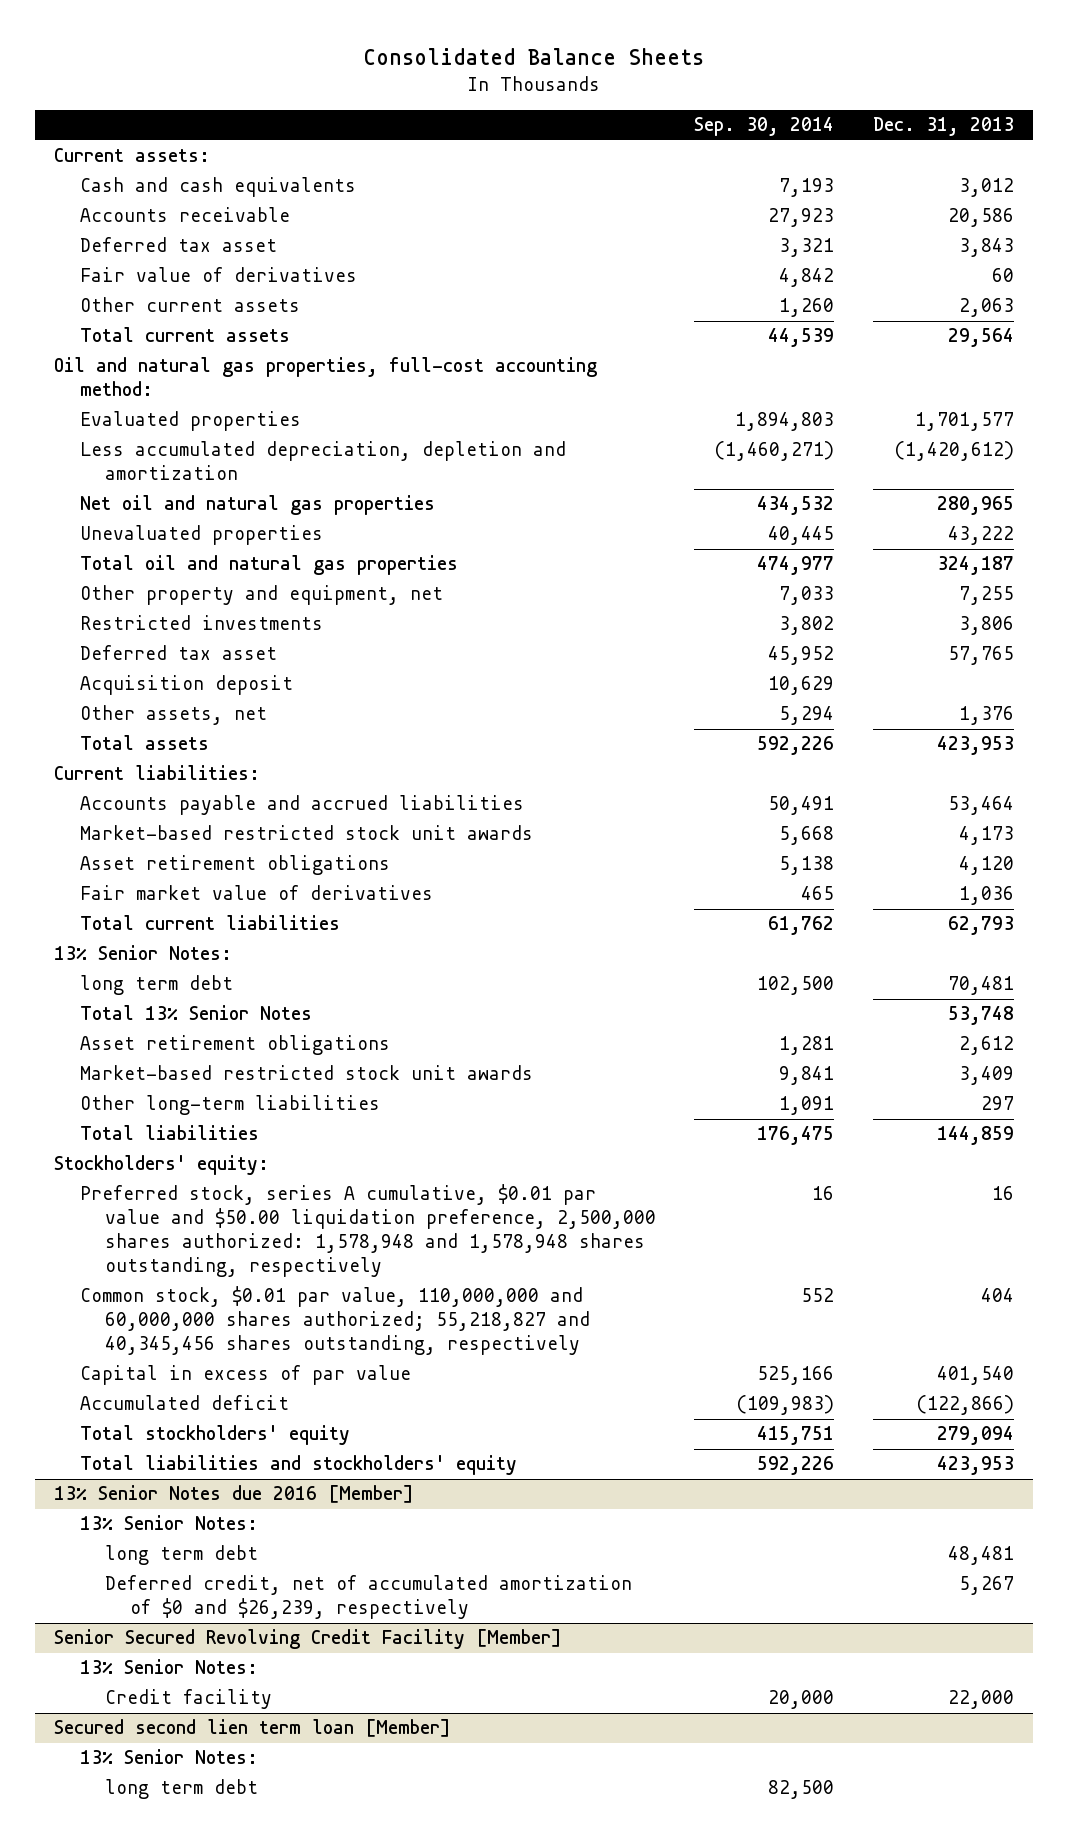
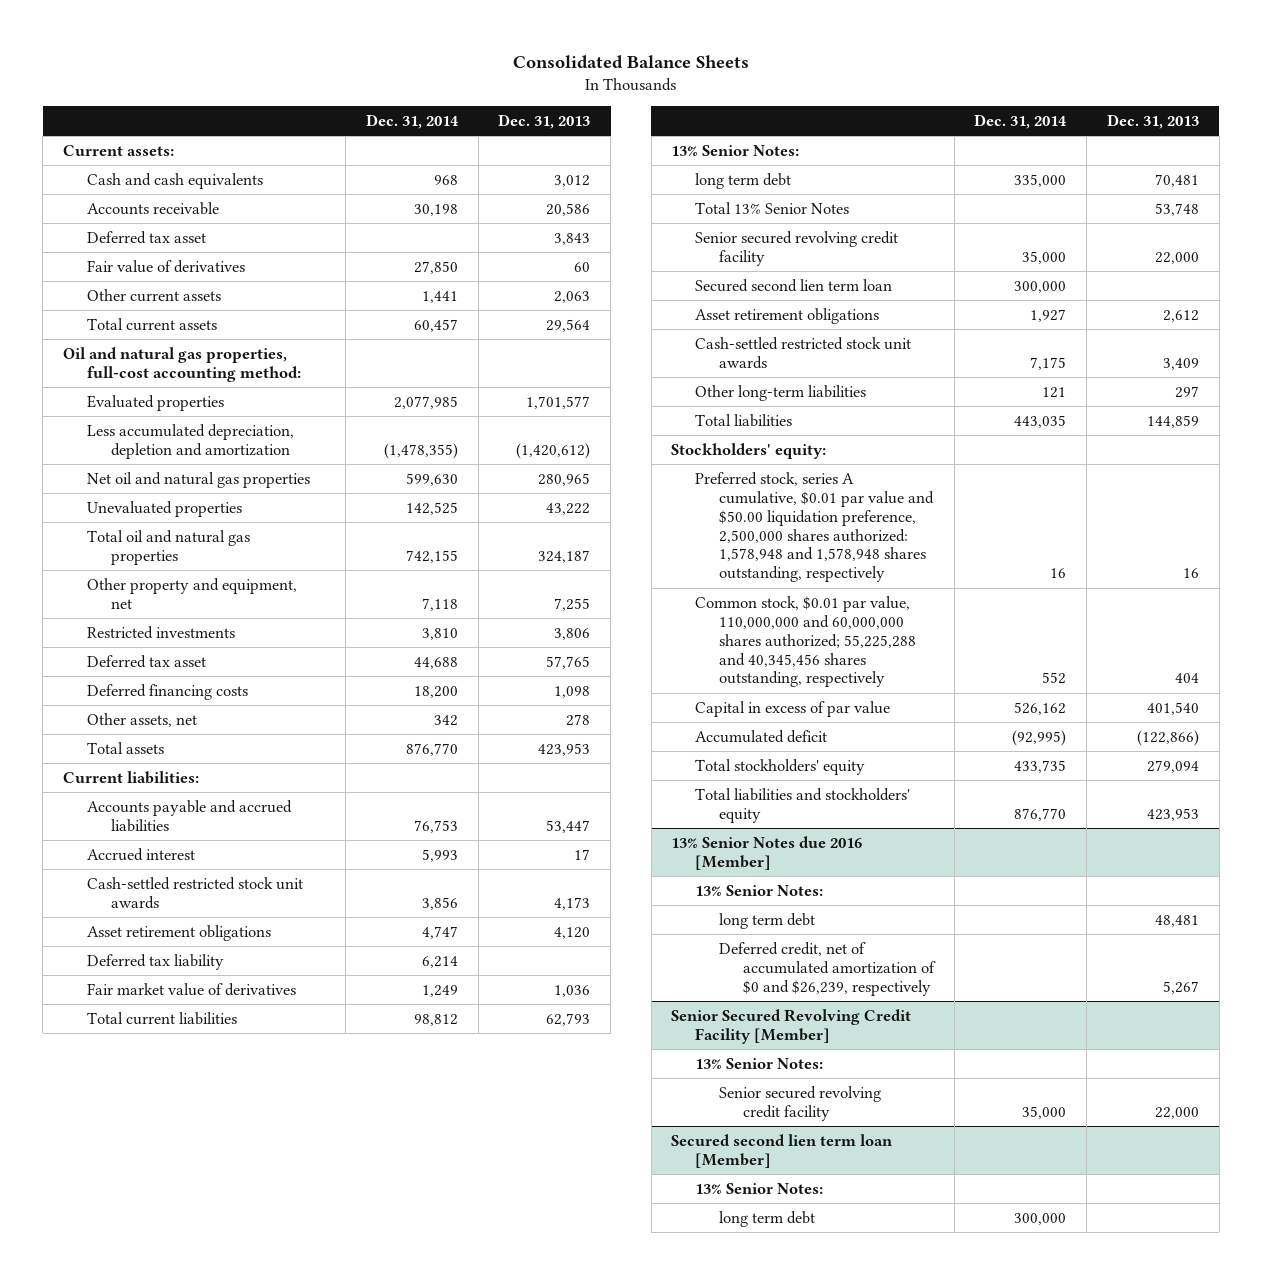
[694,117,835,137] Sep. 30, 2014 -> none
none -> [365,113,459,129] Dec. 31, 2014
[79,675,293,696] Acquisition deposit -> none
none -> [86,683,248,700] Deferred financing costs
[958,706,1014,726] 1,376 -> [566,713,591,726] 278
[947,796,1014,816] 53,464 -> [546,819,591,833] 53,447
none -> [86,847,195,861] Accrued interest
[79,825,533,841] Market-based restricted stock unit awards -> [86,876,303,909] Cash-settled restricted stock unit awards
none -> [86,953,224,970] Deferred tax liability
none -> [695,230,899,266] Senior secured revolving credit facility
none -> [695,278,893,292] Secured second lien term loan
[79,1065,533,1081] Market-based restricted stock unit awards -> [695,336,912,369] Cash-settled restricted stock unit awards
[79,1286,590,1356] Common stock, $0.01 par value, 110,000,000 and 60,000,000 shares authorized; 55,218,827 and 40,345,456 shares outstanding, respectively -> [695,595,917,688] Common stock, $0.01 par value, 110,000,000 and 60,000,000 shares authorized; 55,225,288 and 40,345,456 shares outstanding, respectively
[104,1689,272,1710] Credit facility -> [719,1085,882,1121] Senior secured revolving credit facility

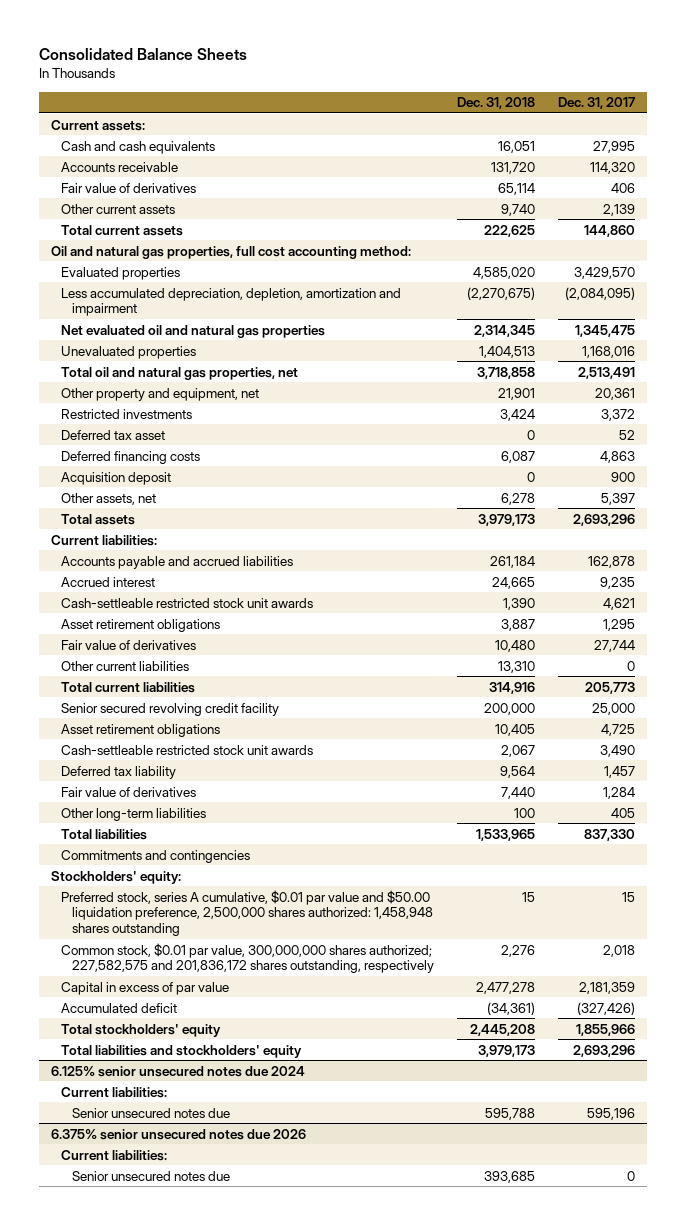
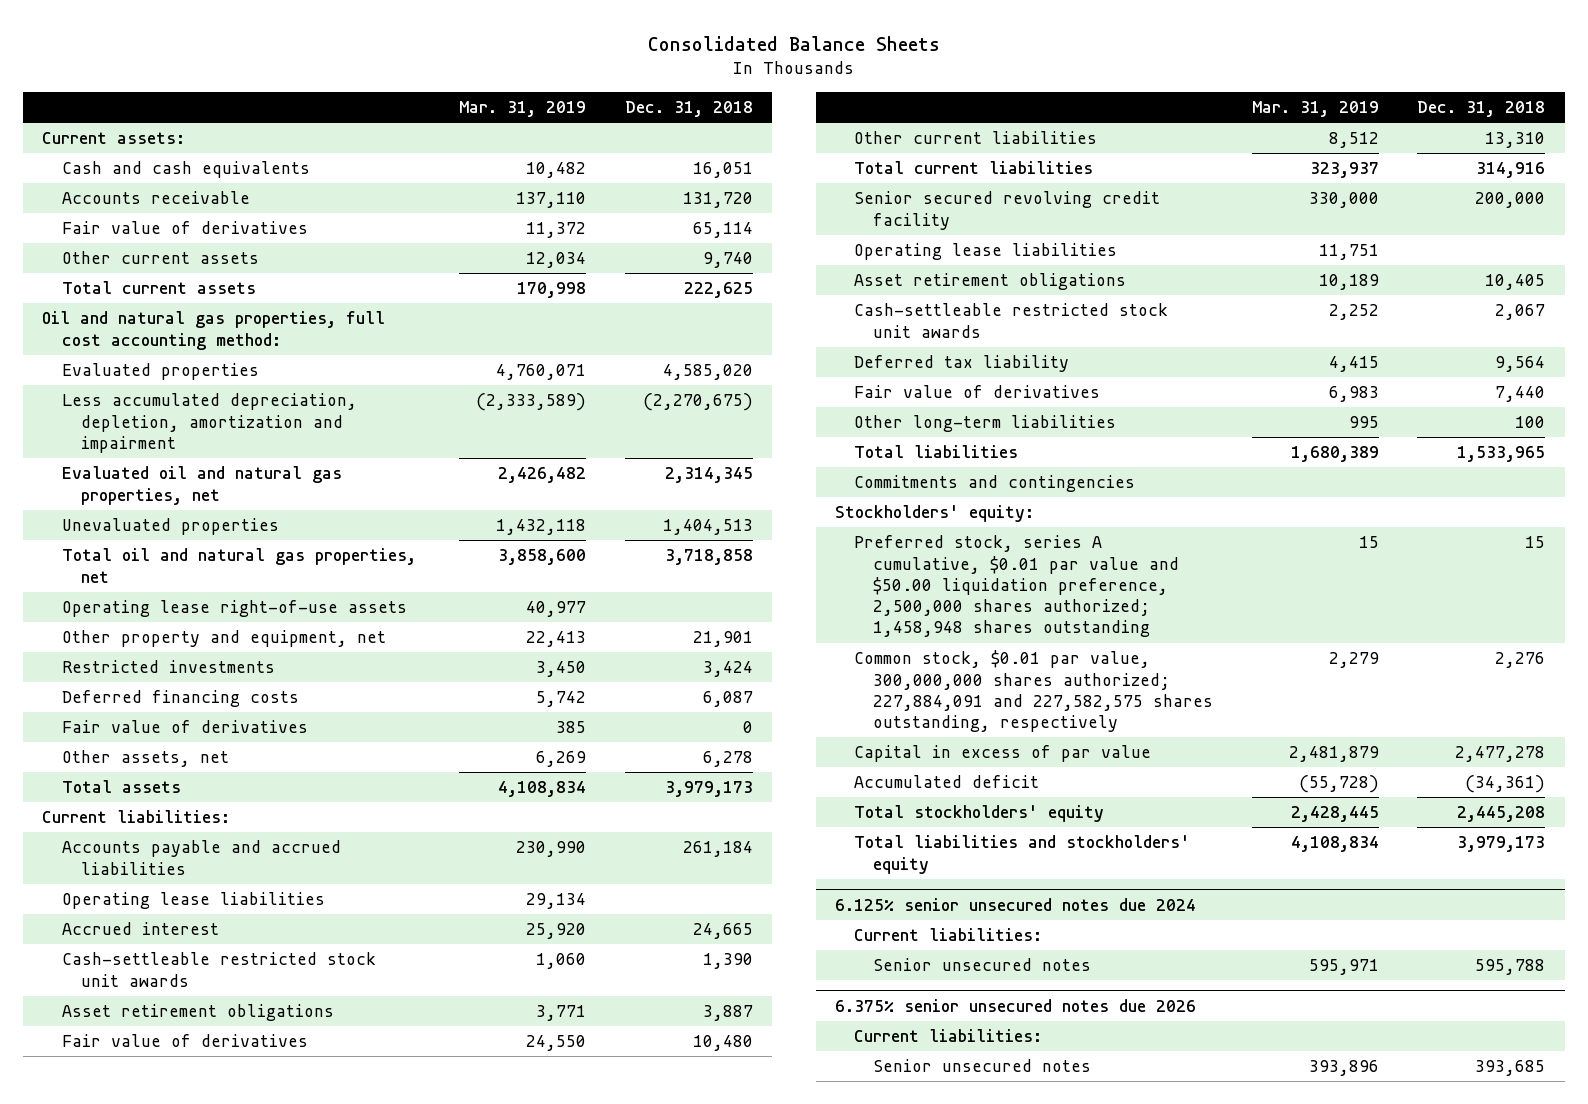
[558,97,636,110] Dec. 31, 2017 -> none
none -> [459,101,587,118] Mar. 31, 2019
[61,324,326,338] Net evaluated oil and natural gas properties -> [61,466,342,505] Evaluated oil and natural gas properties, net
none -> [61,600,407,618] Operating lease right-of-use assets
[61,429,166,440] Deferred tax asset -> none
[61,471,172,485] Acquisition deposit -> none
none -> [61,720,308,734] Fair value of derivatives
none -> [61,892,325,910] Operating lease liabilities
none -> [854,243,1118,261] Operating lease liabilities
[61,889,433,937] Preferred stock, series A cumulative, $0.01 par value and $50.00 liquidation preference, 2,500,000 shares authorized: 1,458,948 shares outstanding -> [854,535,1180,638] Preferred stock, series A cumulative, $0.01 par value and $50.00 liquidation preference, 2,500,000 shares authorized; 1,458,948 shares outstanding
[61,942,434,974] Common stock, $0.01 par value, 300,000,000 shares authorized; 227,582,575 and 201,836,172 shares outstanding, respectively -> [854,650,1214,733] Common stock, $0.01 par value, 300,000,000 shares authorized; 227,884,091 and 227,582,575 shares outstanding, respectively
[71,1107,230,1118] Senior unsecured notes due -> [873,958,1092,972] Senior unsecured notes
[71,1170,230,1181] Senior unsecured notes due -> [873,1059,1092,1073] Senior unsecured notes

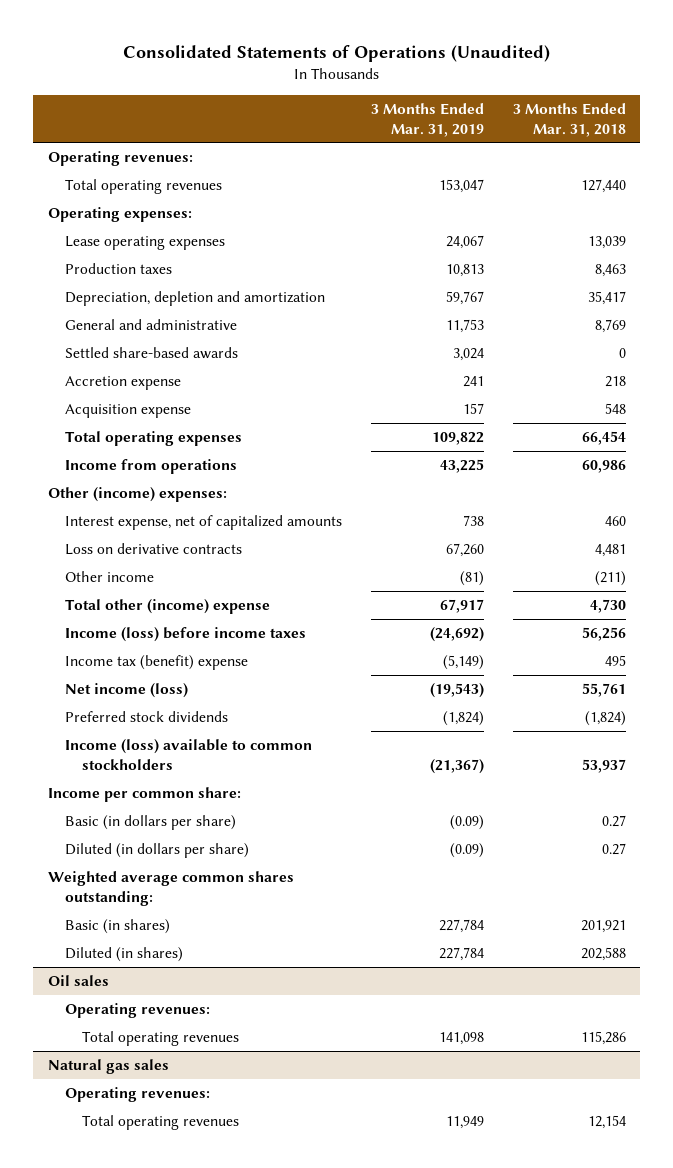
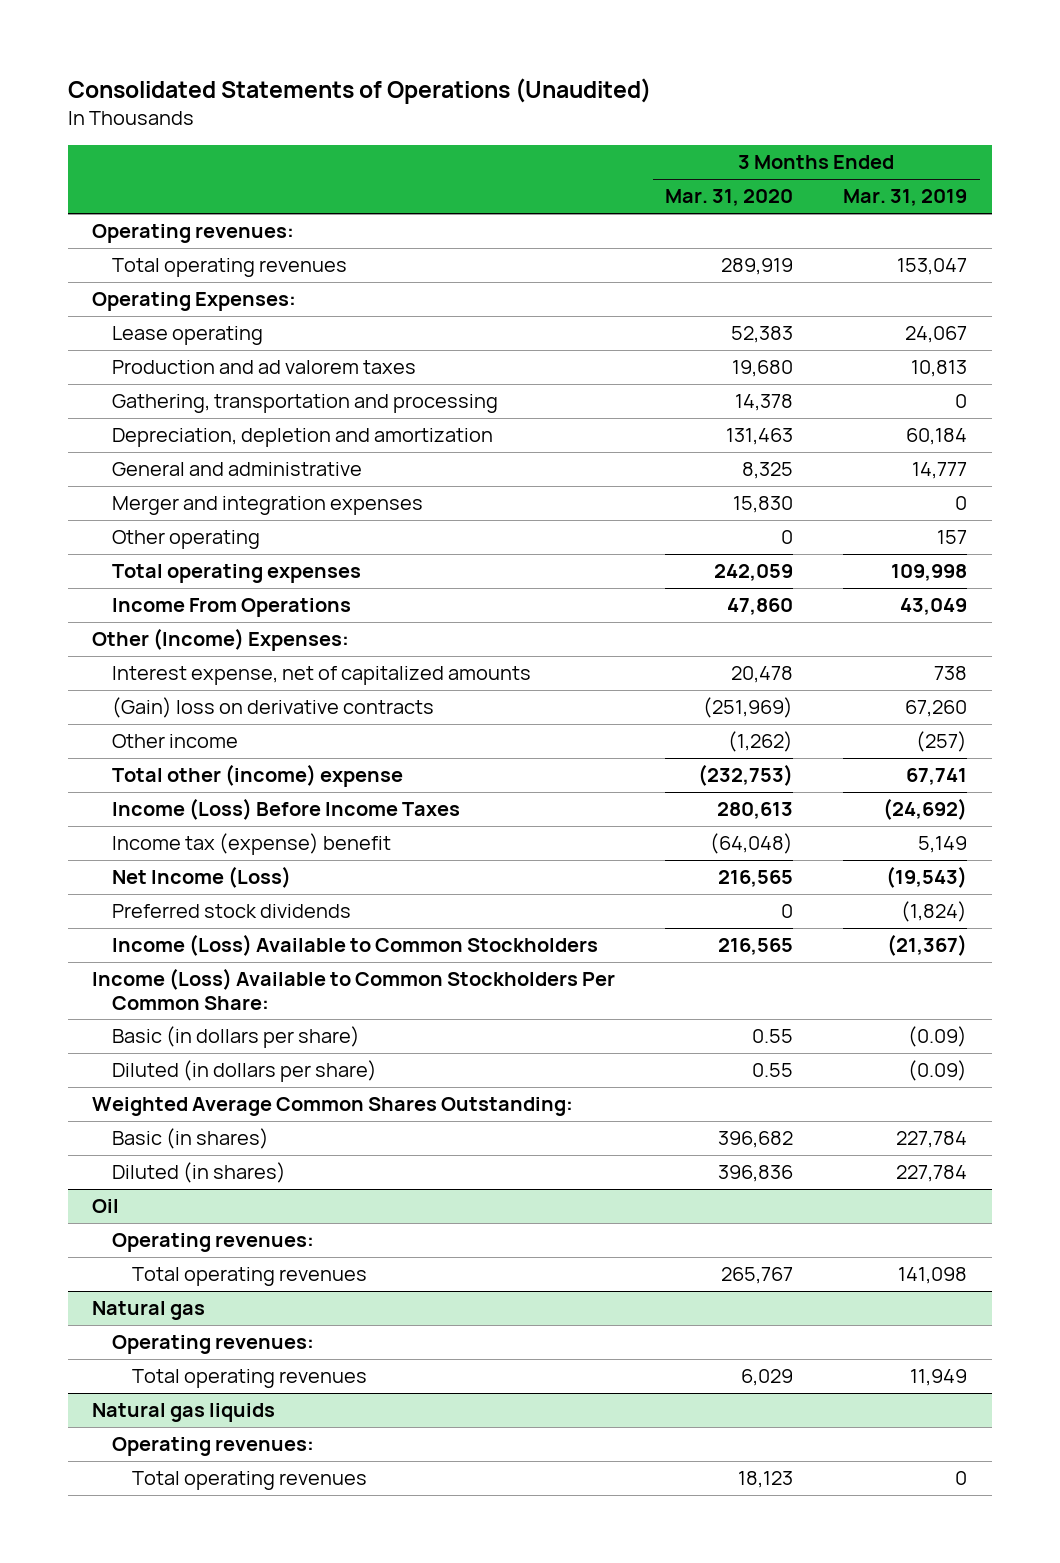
[512,102,626,137] 3 Months Ended Mar. 31, 2018 -> none
none -> [665,189,794,207] Mar. 31, 2020
[64,347,238,360] Settled share-based awards -> none
[64,376,181,391] Accretion expense -> none
[47,207,192,223] Operating expenses: -> [92,292,297,312] Operating Expenses:
[64,236,225,251] Lease operating expenses -> [112,326,264,346] Lease operating
[64,263,172,275] Production taxes -> [112,360,417,375] Production and ad valorem taxes
none -> [112,394,499,414] Gathering, transportation and processing
[445,291,484,306] 59,767 -> [906,428,968,446] 60,184
[445,319,484,334] 11,753 -> [912,462,968,480] 14,777
none -> [112,496,424,516] Merger and integration expenses
[64,404,191,419] Acquisition expense -> [112,530,261,550] Other operating
[431,432,484,446] 109,822 -> [891,564,968,582] 109,998
[64,459,237,475] Income from operations -> [112,598,352,618] Income From Operations
[439,459,484,474] 43,225 -> [900,598,968,616] 43,049
[47,487,227,503] Other (income) expenses: -> [92,628,350,652] Other (Income) Expenses:
[64,543,242,556] Loss on derivative contracts -> [112,697,435,719] (Gain) loss on derivative contracts
[459,571,484,587] (81) -> [916,731,968,753] (257)
[439,599,484,614] 67,917 -> [906,768,968,786] 67,741
[64,627,306,643] Income (loss) before income taxes -> [112,798,461,821] Income (Loss) Before Income Taxes
[64,655,248,671] Income tax (benefit) expense -> [112,833,392,856] Income tax (expense) benefit
[442,655,484,671] (5,149) -> [918,836,968,854] 5,149
[64,683,188,699] Net income (loss) -> [112,866,292,889] Net Income (Loss)
[64,739,312,770] Income (loss) available to common stockholders -> [112,934,599,957] Income (Loss) Available to Common Stockholders
[47,787,241,803] Income per common share: -> [92,968,616,1010] Income (Loss) Available to Common Stockholders Per Common Share:
[47,871,294,906] Weighted average common shares outstanding: -> [92,1097,574,1117] Weighted Average Common Shares Outstanding:
[47,975,109,987] Oil sales -> [92,1199,120,1214] Oil
[47,1059,169,1075] Natural gas sales -> [92,1301,206,1321] Natural gas
none -> [92,1403,276,1423] Natural gas liquids
none -> [112,1437,315,1457] Operating revenues:
none -> [131,1471,367,1491] Total operating revenues

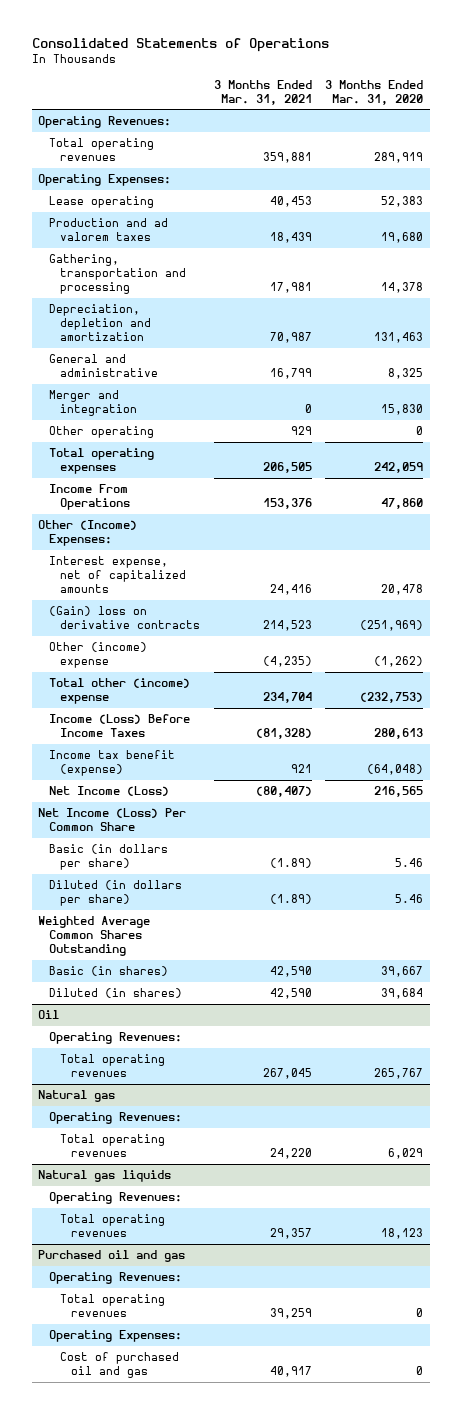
[67,78,651,105] Consolidated Statements of Operations (Unaudited) -> [31,38,329,53] Consolidated Statements of Operations
[843,189,968,207] Mar. 31, 2019 -> none
none -> [213,79,312,105] 3 Months Ended Mar. 31, 2021
[92,224,295,244] Operating revenues: -> [38,115,172,128] Operating Revenues:
[112,496,424,516] Merger and integration expenses -> [49,389,138,416] Merger and integration
[112,734,239,749] Other income -> [49,641,148,668] Other (income) expense
[112,833,392,856] Income tax (expense) benefit -> [49,749,176,776] Income tax benefit (expense)
[112,904,352,919] Preferred stock dividends -> none
[112,934,599,957] Income (Loss) Available to Common Stockholders -> none
[92,968,616,1010] Income (Loss) Available to Common Stockholders Per Common Share: -> [38,807,187,831] Net Income (Loss) Per Common Share
[752,1029,794,1044] 0.55 -> [395,857,424,867] 5.46
[752,1063,794,1078] 0.55 -> [395,893,424,903] 5.46
[92,1097,574,1117] Weighted Average Common Shares Outstanding: -> [38,915,151,956] Weighted Average Common Shares Outstanding
[718,1131,794,1149] 396,682 -> [381,965,424,977] 39,667
[718,1165,794,1183] 396,836 -> [381,987,424,999] 39,684
[112,1233,315,1253] Operating revenues: -> [49,1031,183,1044] Operating Revenues:
[112,1335,315,1355] Operating revenues: -> [49,1111,183,1124] Operating Revenues:
[112,1437,315,1457] Operating revenues: -> [49,1191,183,1204] Operating Revenues:
none -> [38,1249,186,1262] Purchased oil and gas
none -> [49,1271,183,1284] Operating Revenues:
none -> [60,1293,166,1317] Total operating revenues
none -> [49,1329,183,1342] Operating Expenses:
none -> [60,1351,180,1378] Cost of purchased oil and gas

